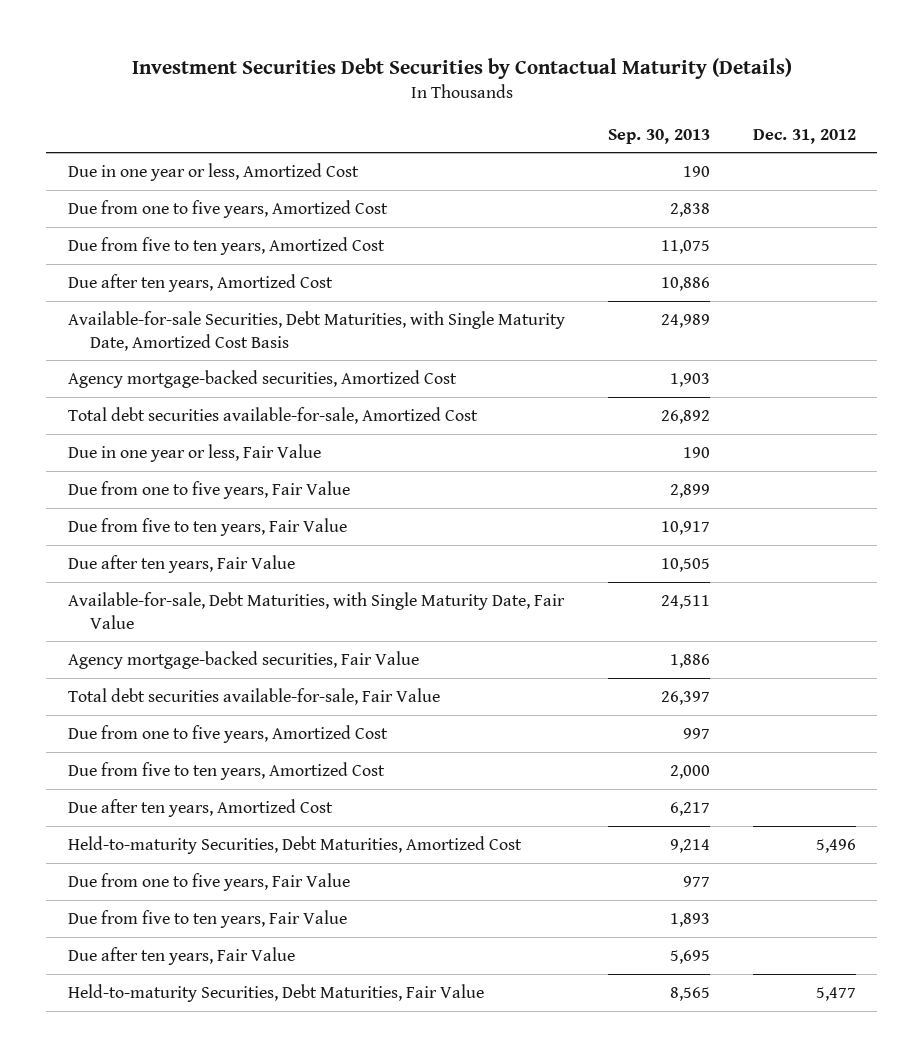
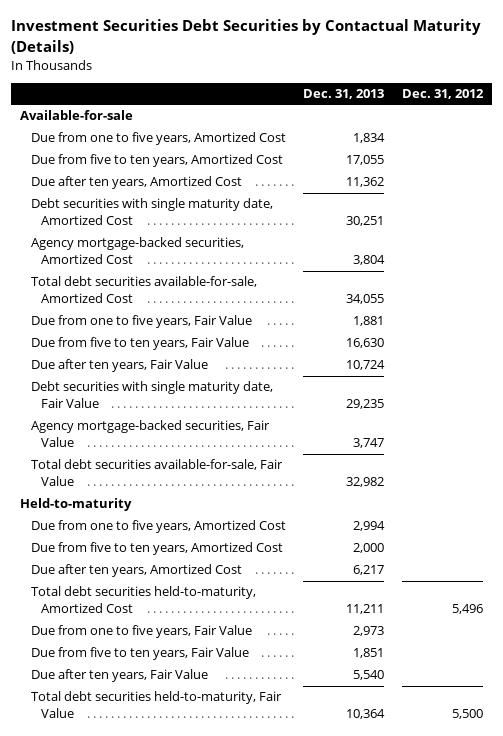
[607,128,710,144] Sep. 30, 2013 -> none
none -> [303,89,385,100] Dec. 31, 2013
[67,162,359,181] Due in one year or less, Amortized Cost -> none
none -> [19,110,133,121] Available-for-sale
[67,310,565,351] Available-for-sale Securities, Debt Maturities, with Single Maturity Date, Amortized Cost Basis -> [30,198,273,226] Debt securities with single maturity date, Amortized Cost
[67,443,321,462] Due in one year or less, Fair Value -> none
[67,591,565,629] Available-for-sale, Debt Maturities, with Single Maturity Date, Fair Value -> [30,381,273,409] Debt securities with single maturity date, Fair Value
none -> [19,498,132,512] Held-to-maturity
[67,835,522,854] Held-to-maturity Securities, Debt Maturities, Amortized Cost -> [30,586,256,614] Total debt securities held-to-maturity, Amortized Cost
[67,983,484,1002] Held-to-maturity Securities, Debt Maturities, Fair Value -> [30,691,282,719] Total debt securities held-to-maturity, Fair Value
[815,986,856,1001] 5,477 -> [451,709,483,720] 5,500

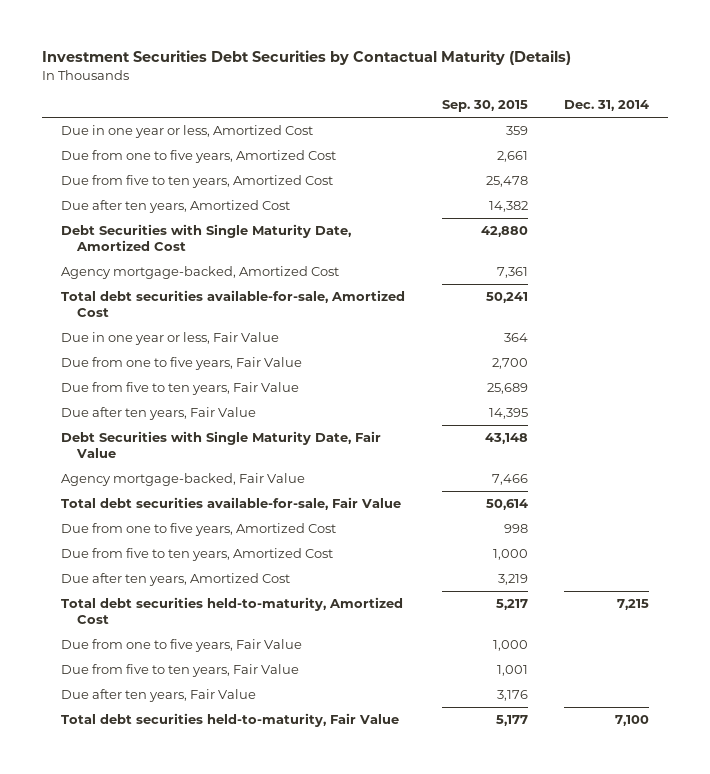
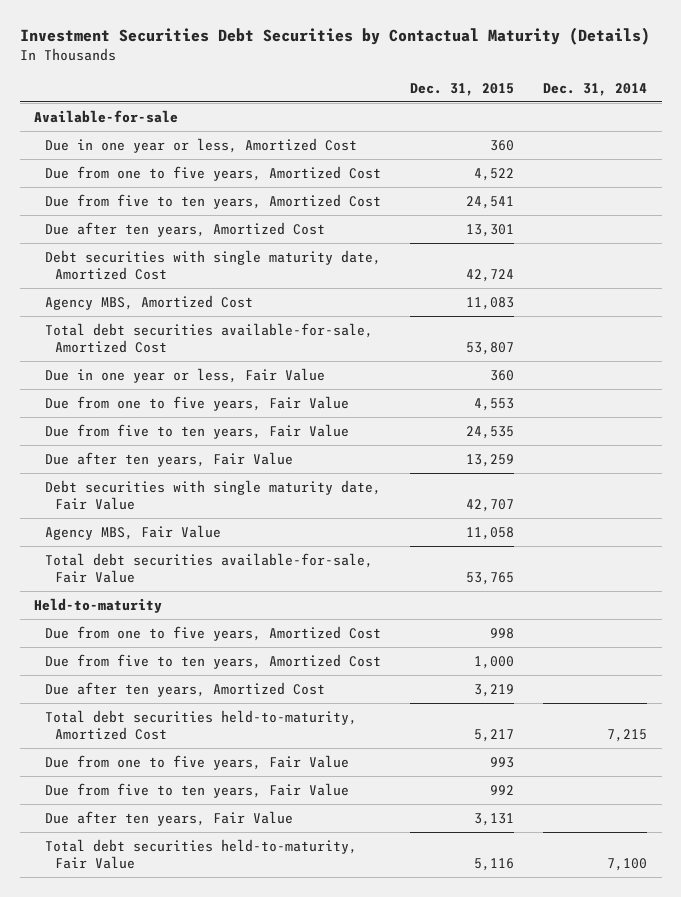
[441,100,528,113] Sep. 30, 2015 -> none
none -> [409,82,514,96] Dec. 31, 2015
none -> [34,109,179,123] Available-for-sale
[60,223,351,252] Debt Securities with Single Maturity Date, Amortized Cost -> [44,249,381,281] Debt securities with single maturity date, Amortized Cost
[60,265,339,279] Agency mortgage-backed, Amortized Cost -> [44,294,253,310] Agency MBS, Amortized Cost
[60,430,381,459] Debt Securities with Single Maturity Date, Fair Value -> [44,479,381,511] Debt securities with single maturity date, Fair Value
[60,472,305,486] Agency mortgage-backed, Fair Value -> [44,524,221,540] Agency MBS, Fair Value
none -> [34,597,163,613] Held-to-maturity

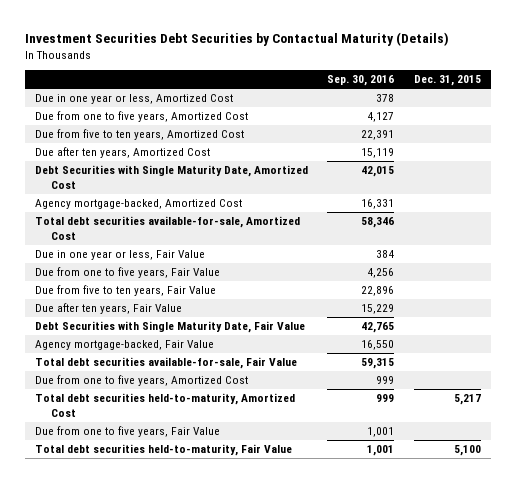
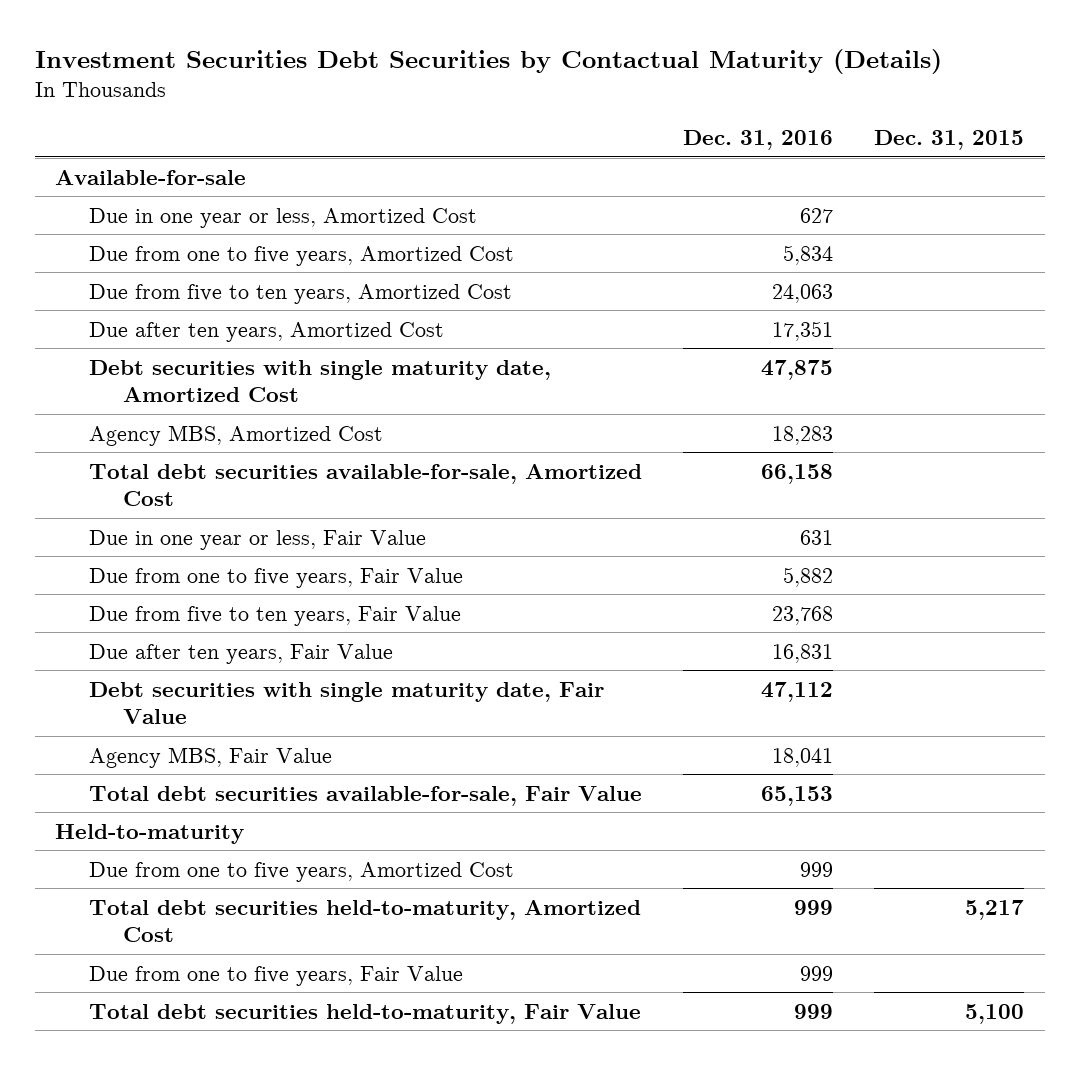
[327,75,395,87] Sep. 30, 2016 -> none
none -> [683,129,834,150] Dec. 31, 2016
none -> [55,169,247,185] Available-for-sale
[34,165,308,189] Debt Securities with Single Maturity Date, Amortized Cost -> [89,359,552,403] Debt securities with single maturity date, Amortized Cost
[34,199,242,210] Agency mortgage-backed, Amortized Cost -> [89,424,384,446] Agency MBS, Amortized Cost
[34,321,305,334] Debt Securities with Single Maturity Date, Fair Value -> [89,681,605,725] Debt securities with single maturity date, Fair Value
[34,340,214,351] Agency mortgage-backed, Fair Value -> [89,746,333,768] Agency MBS, Fair Value
none -> [55,823,245,844] Held-to-maturity

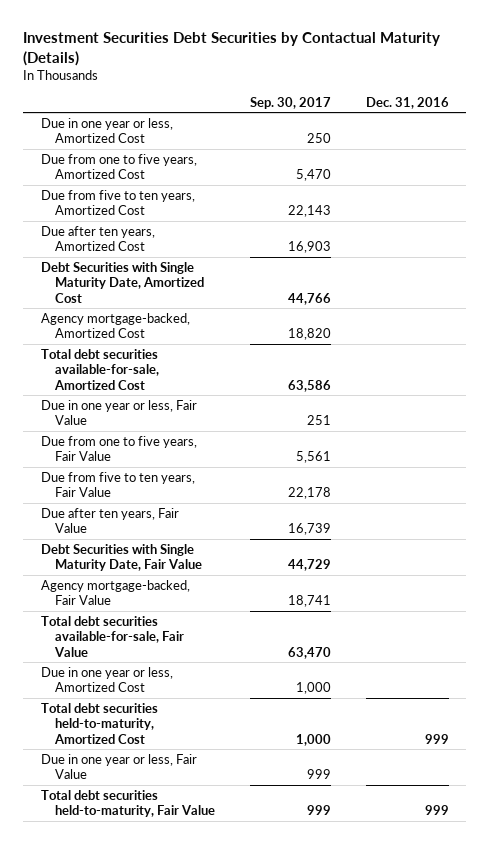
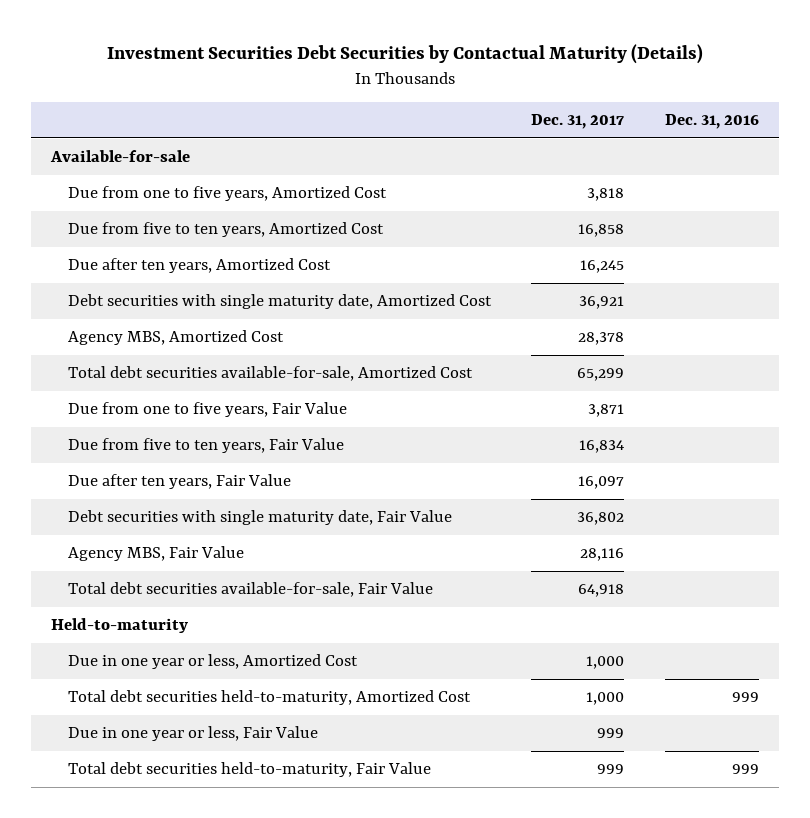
[249,96,331,109] Sep. 30, 2017 -> none
none -> [531,114,625,130] Dec. 31, 2017
[40,117,173,144] Due in one year or less, Amortized Cost -> none
none -> [50,149,191,162] Available-for-sale
[40,261,205,303] Debt Securities with Single Maturity Date, Amortized Cost -> [67,293,492,309] Debt securities with single maturity date, Amortized Cost
[40,312,190,339] Agency mortgage-backed, Amortized Cost -> [67,329,284,345] Agency MBS, Amortized Cost
[40,399,197,426] Due in one year or less, Fair Value -> none
[40,543,203,572] Debt Securities with Single Maturity Date, Fair Value -> [67,509,452,525] Debt securities with single maturity date, Fair Value
[40,579,190,606] Agency mortgage-backed, Fair Value -> [67,545,244,561] Agency MBS, Fair Value
none -> [51,617,189,633] Held-to-maturity

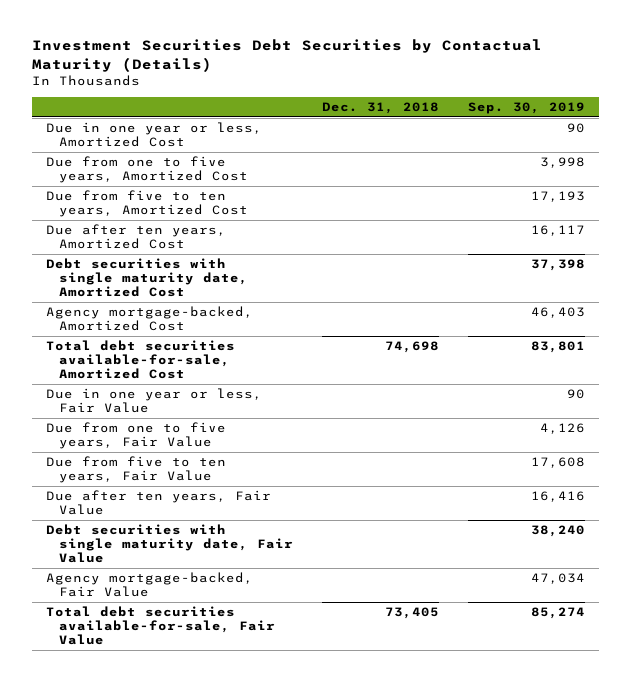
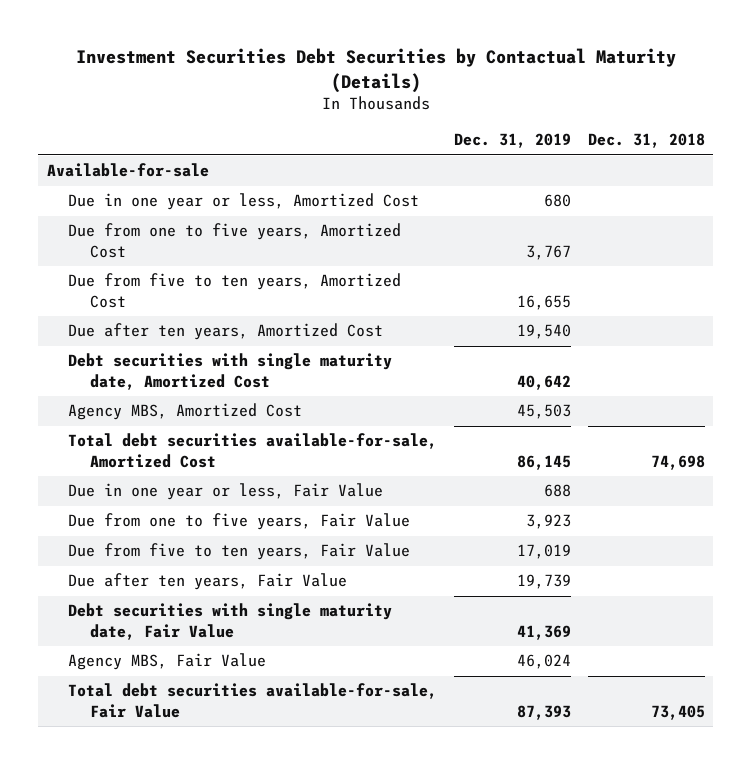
[467,101,585,114] Sep. 30, 2019 -> none
none -> [453,133,571,149] Dec. 31, 2019
none -> [46,163,209,178] Available-for-sale
[46,306,254,332] Agency mortgage-backed, Amortized Cost -> [68,403,303,421] Agency MBS, Amortized Cost
[46,572,254,598] Agency mortgage-backed, Fair Value -> [68,653,267,671] Agency MBS, Fair Value

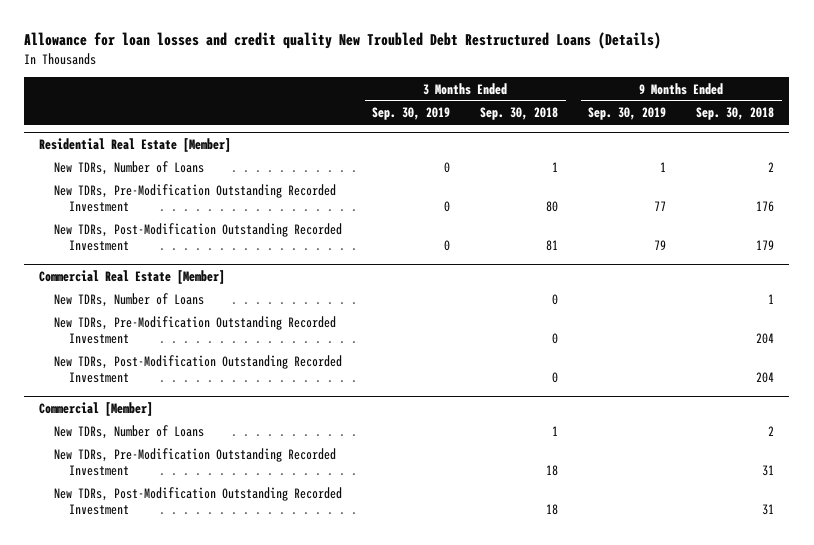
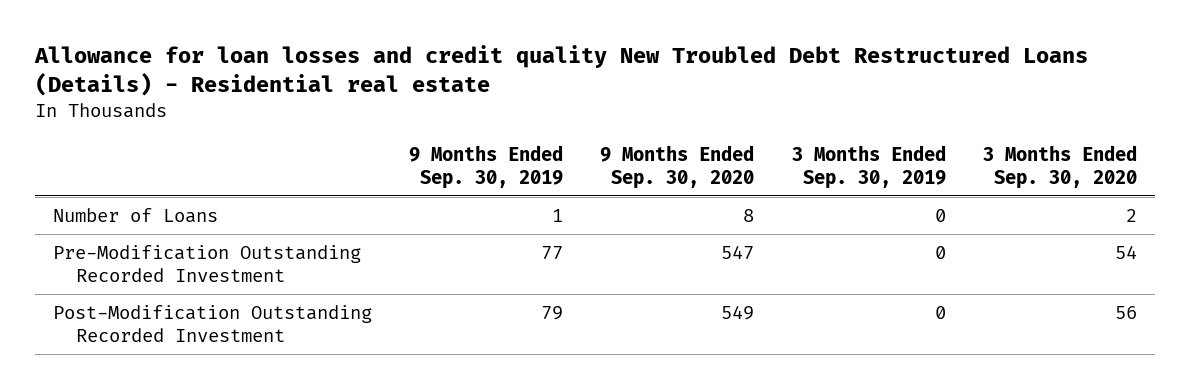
[24,32,662,50] Allowance for loan losses and credit quality New Troubled Debt Restructured Loans (Details) -> [33,45,1088,97] Allowance for loan losses and credit quality New Troubled Debt Restructured Loans (Details) - Residential real estate
[480,107,559,121] Sep. 30, 2018 -> none
[696,107,775,121] Sep. 30, 2018 -> none
none -> [600,144,755,190] 9 Months Ended Sep. 30, 2020
none -> [982,144,1137,190] 3 Months Ended Sep. 30, 2020
[39,138,232,153] Residential Real Estate [Member] -> none
[54,161,205,176] New TDRs, Number of Loans -> none
[54,184,337,213] New TDRs, Pre-Modification Outstanding Recorded Investment -> none
[54,223,343,252] New TDRs, Post-Modification Outstanding Recorded Investment -> none
[39,270,226,285] Commercial Real Estate [Member] -> none
[54,293,205,308] New TDRs, Number of Loans -> none
[54,316,337,345] New TDRs, Pre-Modification Outstanding Recorded Investment -> none
[54,355,343,384] New TDRs, Post-Modification Outstanding Recorded Investment -> none
[39,402,154,417] Commercial [Member] -> none
[54,425,205,440] New TDRs, Number of Loans -> none
[54,448,337,477] New TDRs, Pre-Modification Outstanding Recorded Investment -> none
[54,487,343,516] New TDRs, Post-Modification Outstanding Recorded Investment -> none
none -> [53,207,219,223] Number of Loans
none -> [53,244,362,283] Pre-Modification Outstanding Recorded Investment
none -> [53,304,373,343] Post-Modification Outstanding Recorded Investment

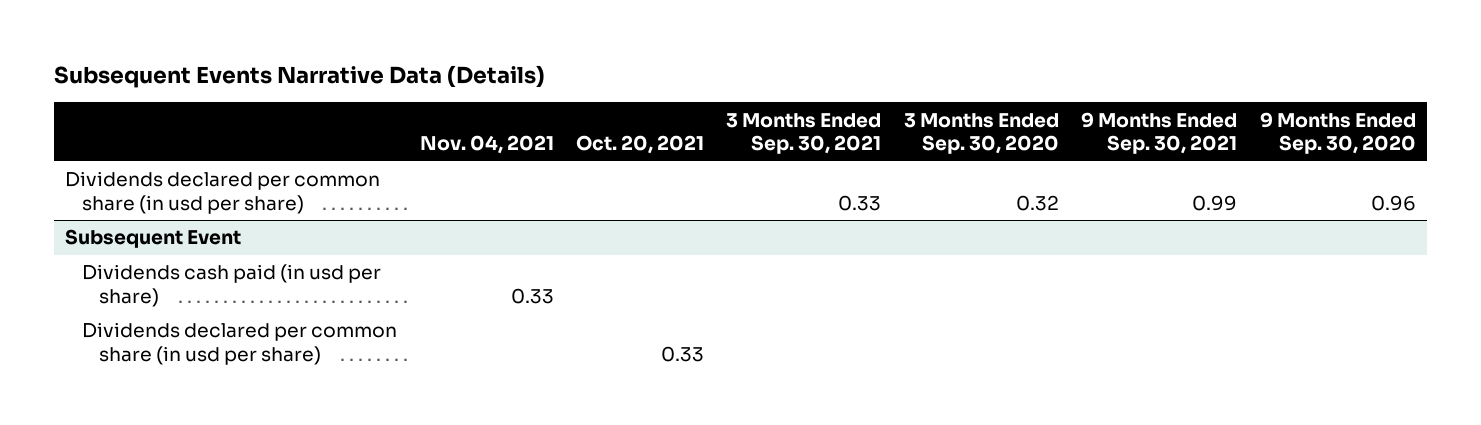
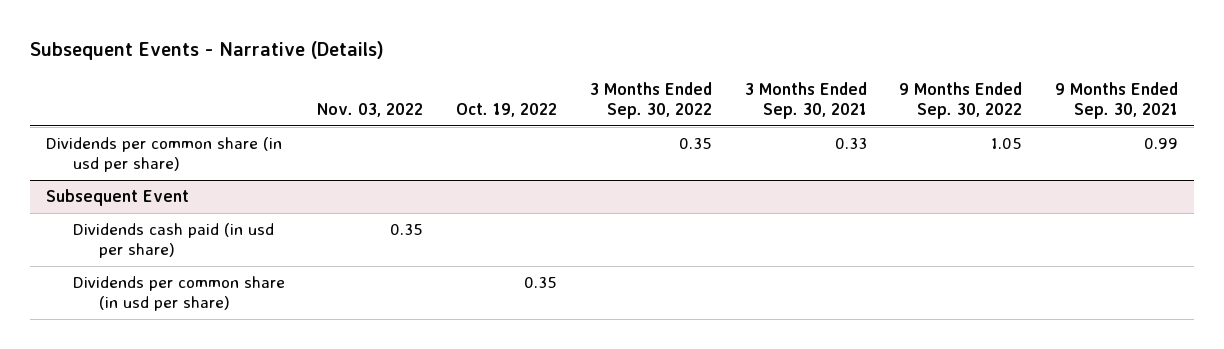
[53,65,545,89] Subsequent Events Narrative Data (Details) -> [29,40,384,60] Subsequent Events - Narrative (Details)
[419,134,554,154] Nov. 04, 2021 -> none
[576,134,705,154] Oct. 20, 2021 -> none
[903,112,1059,154] 3 Months Ended Sep. 30, 2020 -> none
[1259,111,1416,154] 9 Months Ended Sep. 30, 2020 -> none
none -> [317,102,424,117] Nov. 03, 2022
none -> [456,102,558,117] Oct. 19, 2022
none -> [589,81,712,119] 3 Months Ended Sep. 30, 2022
none -> [899,81,1023,119] 9 Months Ended Sep. 30, 2022
[65,171,381,214] Dividends declared per common share (in usd per share) -> [46,137,283,173] Dividends per common share (in usd per share)
[82,322,398,365] Dividends declared per common share (in usd per share) -> [72,276,285,312] Dividends per common share (in usd per share)

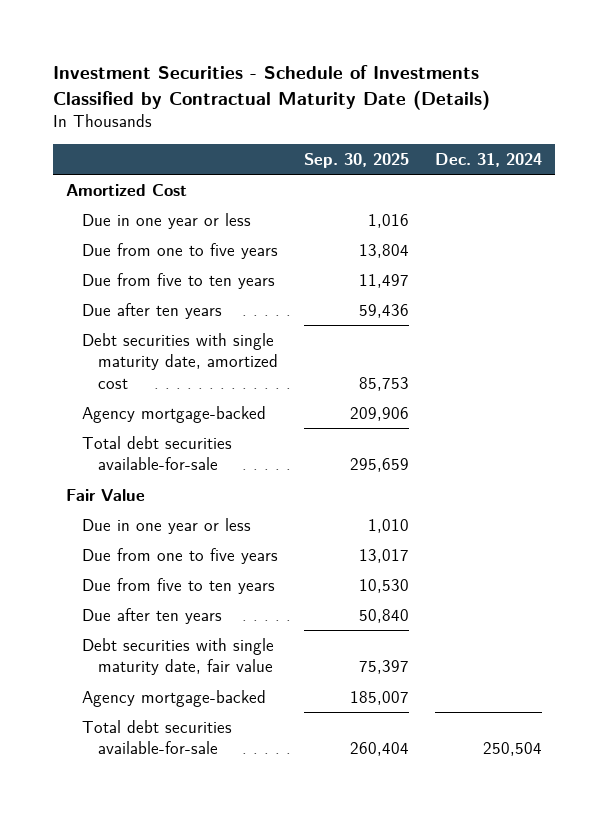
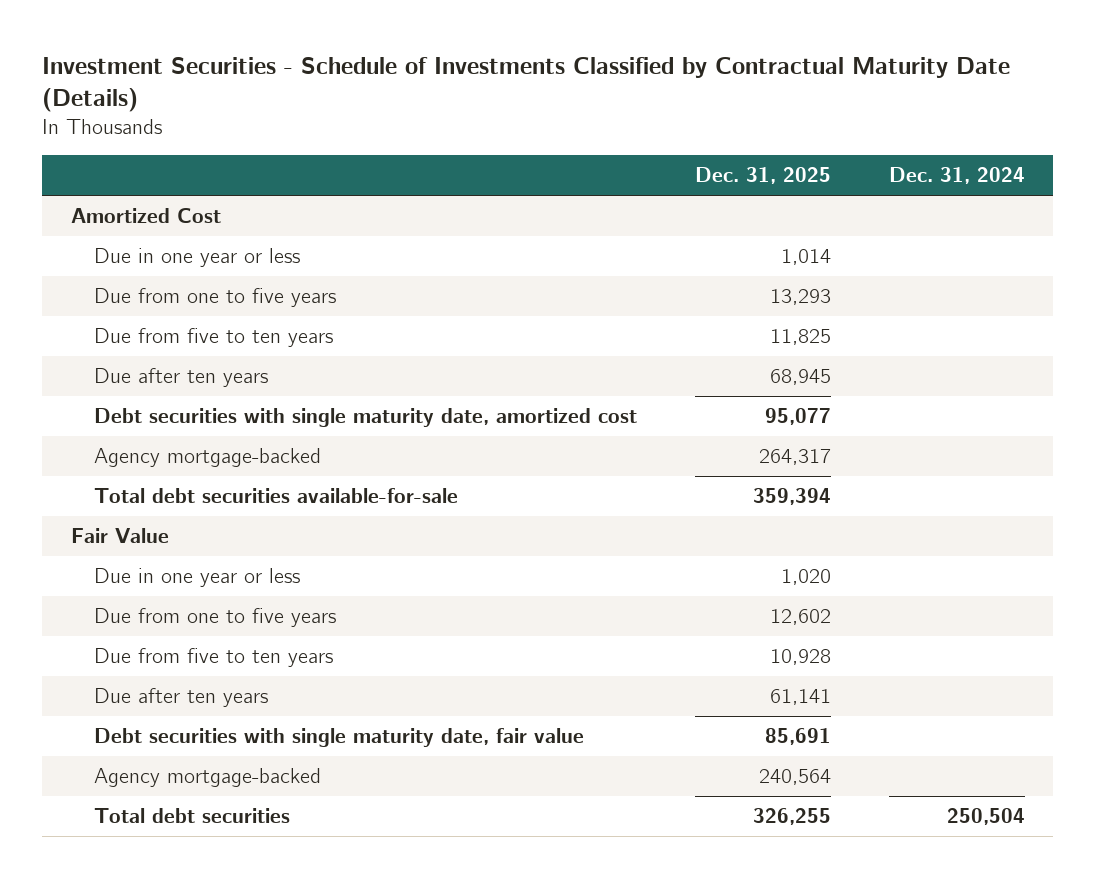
[303,153,409,169] Sep. 30, 2025 -> none
none -> [694,167,831,185] Dec. 31, 2025
[81,719,232,755] Total debt securities available-for-sale -> [93,808,290,824] Total debt securities

